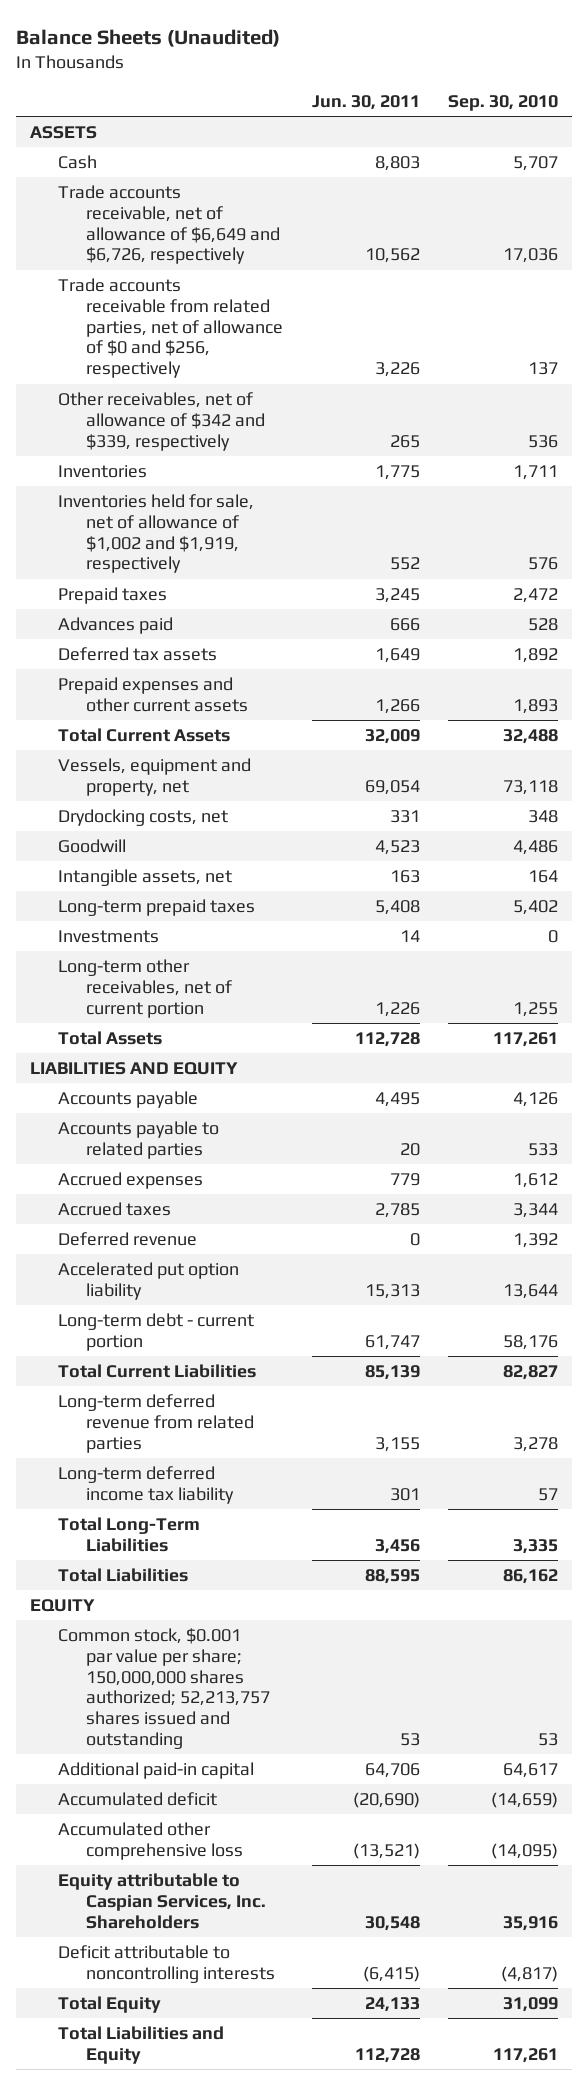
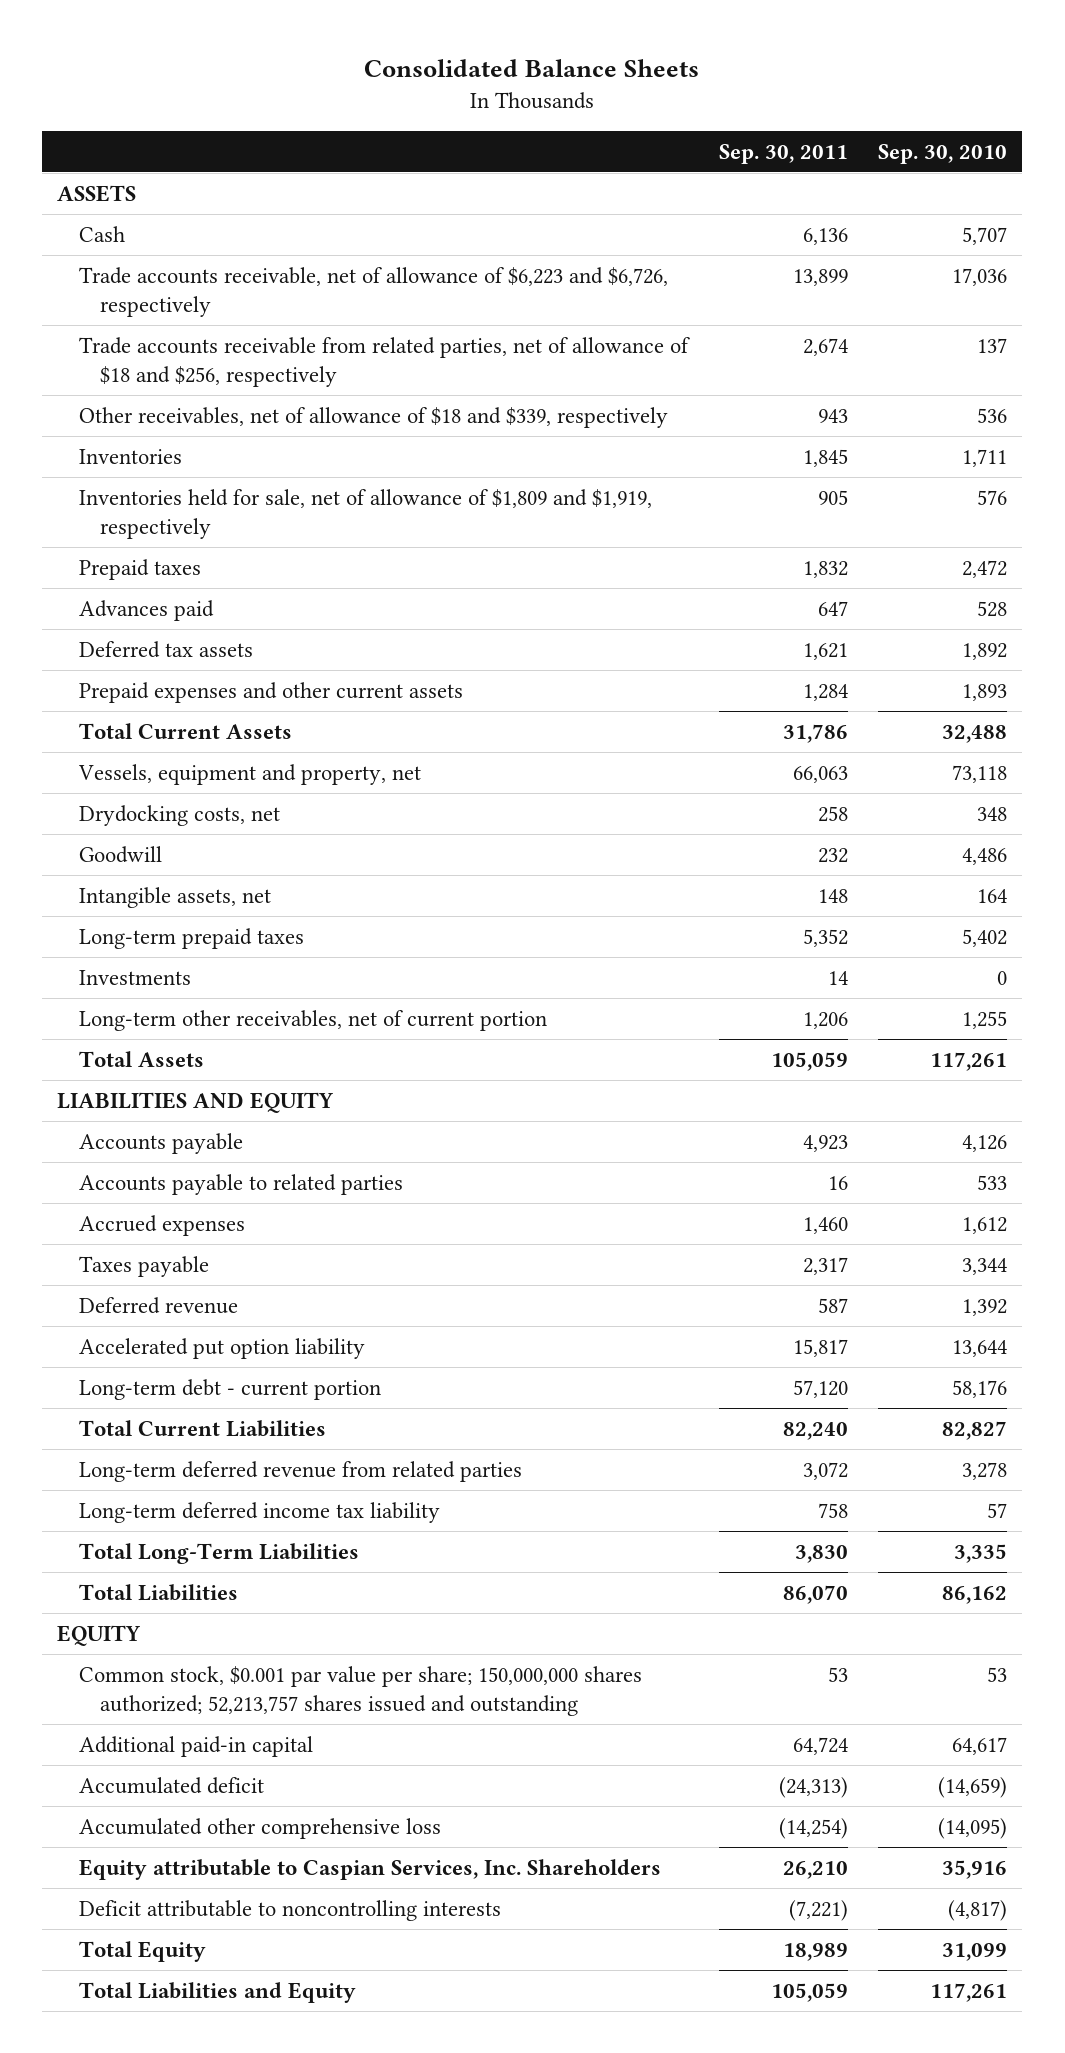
[15,28,280,47] Balance Sheets (Unaudited) -> [364,59,700,78] Consolidated Balance Sheets
[311,94,420,110] Jun. 30, 2011 -> none
none -> [718,143,848,164] Sep. 30, 2011
[58,184,281,265] Trade accounts receivable, net of allowance of $6,649 and $6,726, respectively -> [78,266,668,318] Trade accounts receivable, net of allowance of $6,223 and $6,726, respectively
[58,277,284,379] Trade accounts receivable from related parties, net of allowance of $0 and $256, respectively -> [78,336,690,388] Trade accounts receivable from related parties, net of allowance of $18 and $256, respectively
[58,391,266,451] Other receivables, net of allowance of $342 and $339, respectively -> [78,406,668,428] Other receivables, net of allowance of $18 and $339, respectively
[58,493,255,574] Inventories held for sale, net of allowance of $1,002 and $1,919, respectively -> [78,488,652,540] Inventories held for sale, net of allowance of $1,809 and $1,919, respectively
[58,1201,172,1216] Accrued taxes -> [78,1255,209,1277] Taxes payable

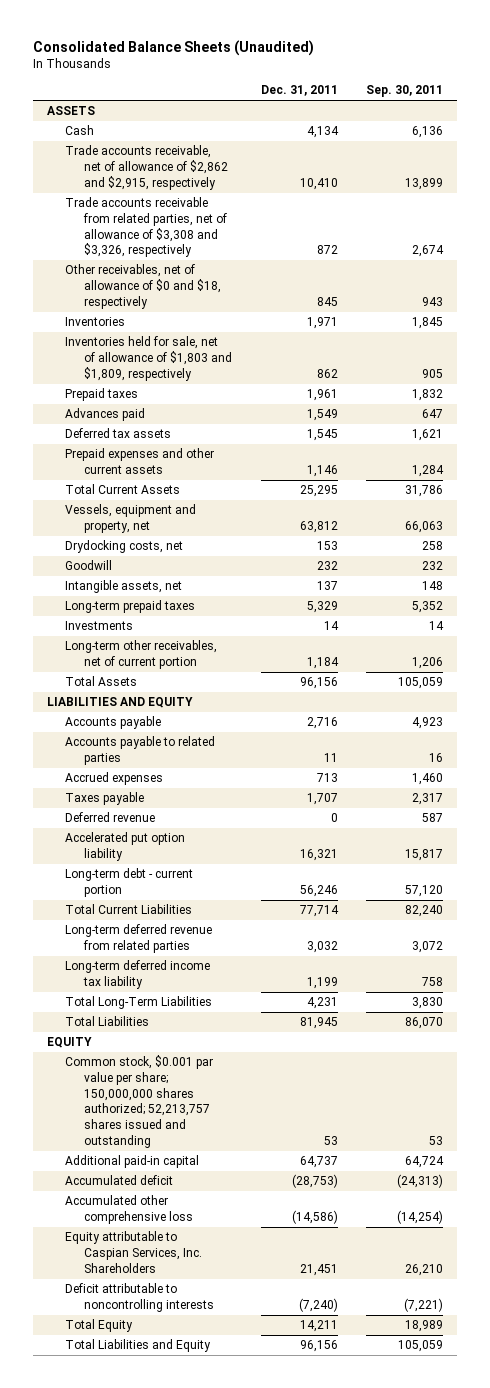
[364,59,700,78] Consolidated Balance Sheets -> [32,39,314,56] Consolidated Balance Sheets (Unaudited)
[878,143,1008,164] Sep. 30, 2010 -> none
none -> [260,85,338,97] Dec. 31, 2011
[78,266,668,318] Trade accounts receivable, net of allowance of $6,223 and $6,726, respectively -> [65,145,228,190] Trade accounts receivable, net of allowance of $2,862 and $2,915, respectively
[78,336,690,388] Trade accounts receivable from related parties, net of allowance of $18 and $256, respectively -> [65,197,227,258] Trade accounts receivable from related parties, net of allowance of $3,308 and $3,326, respectively
[78,406,668,428] Other receivables, net of allowance of $18 and $339, respectively -> [65,264,221,309] Other receivables, net of allowance of $0 and $18, respectively
[78,488,652,540] Inventories held for sale, net of allowance of $1,809 and $1,919, respectively -> [65,336,232,381] Inventories held for sale, net of allowance of $1,803 and $1,809, respectively

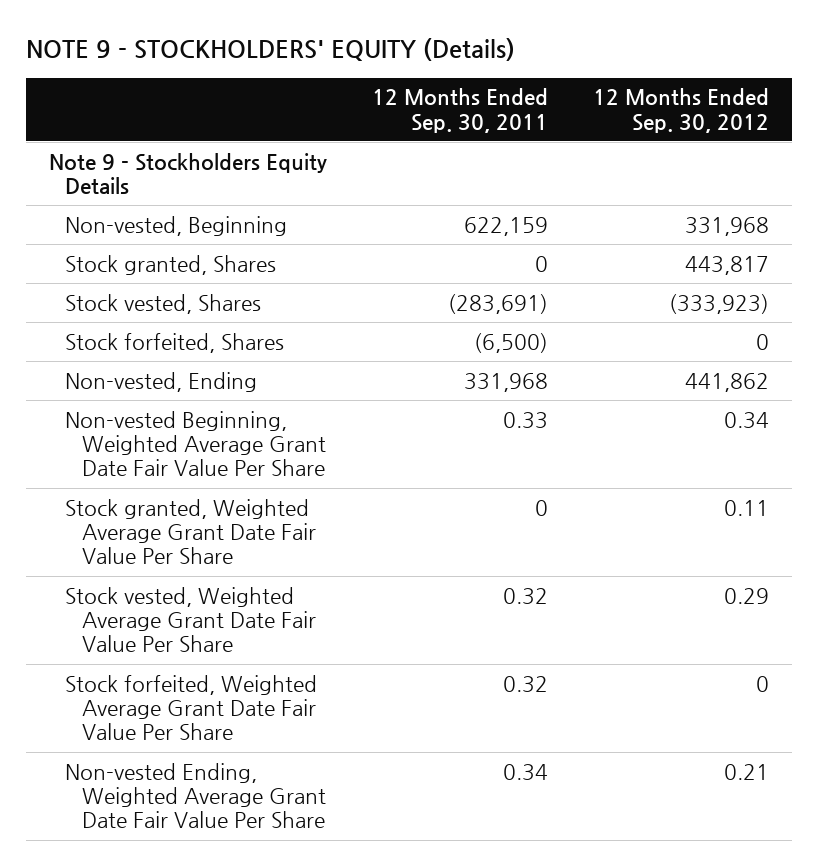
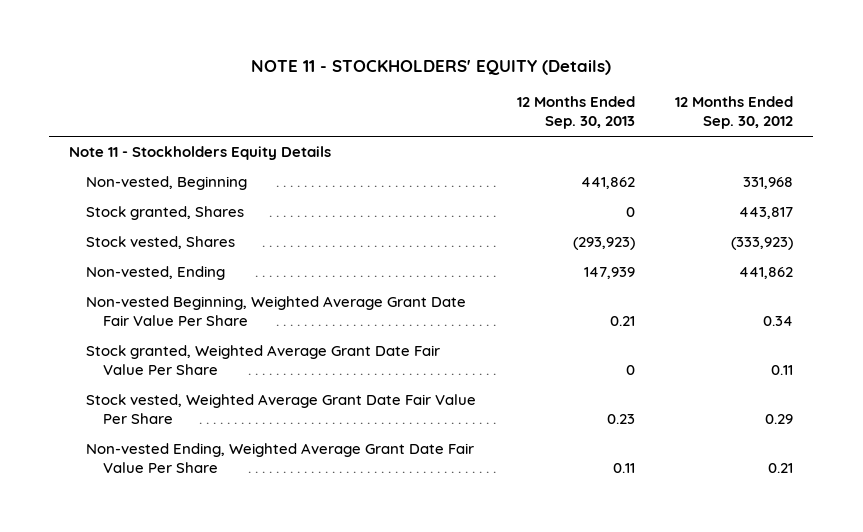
[25,38,515,62] NOTE 9 - STOCKHOLDERS' EQUITY (Details) -> [251,60,612,76] NOTE 11 - STOCKHOLDERS' EQUITY (Details)
[371,88,548,133] 12 Months Ended Sep. 30, 2011 -> none
none -> [516,96,635,130] 12 Months Ended Sep. 30, 2013
[48,152,327,194] Note 9 - Stockholders Equity Details -> [69,146,332,161] Note 11 - Stockholders Equity Details
[65,332,285,353] Stock forfeited, Shares -> none
[65,674,318,741] Stock forfeited, Weighted Average Grant Date Fair Value Per Share -> none

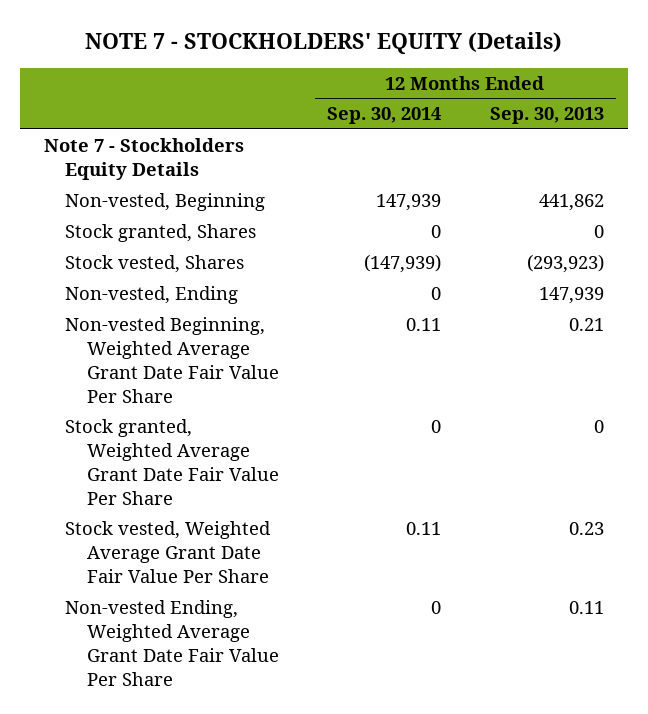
[251,60,612,76] NOTE 11 - STOCKHOLDERS' EQUITY (Details) -> [84,31,562,54] NOTE 7 - STOCKHOLDERS' EQUITY (Details)
[675,96,794,130] 12 Months Ended Sep. 30, 2012 -> none
none -> [327,107,442,125] Sep. 30, 2014
[69,146,332,161] Note 11 - Stockholders Equity Details -> [44,138,245,180] Note 7 - Stockholders Equity Details

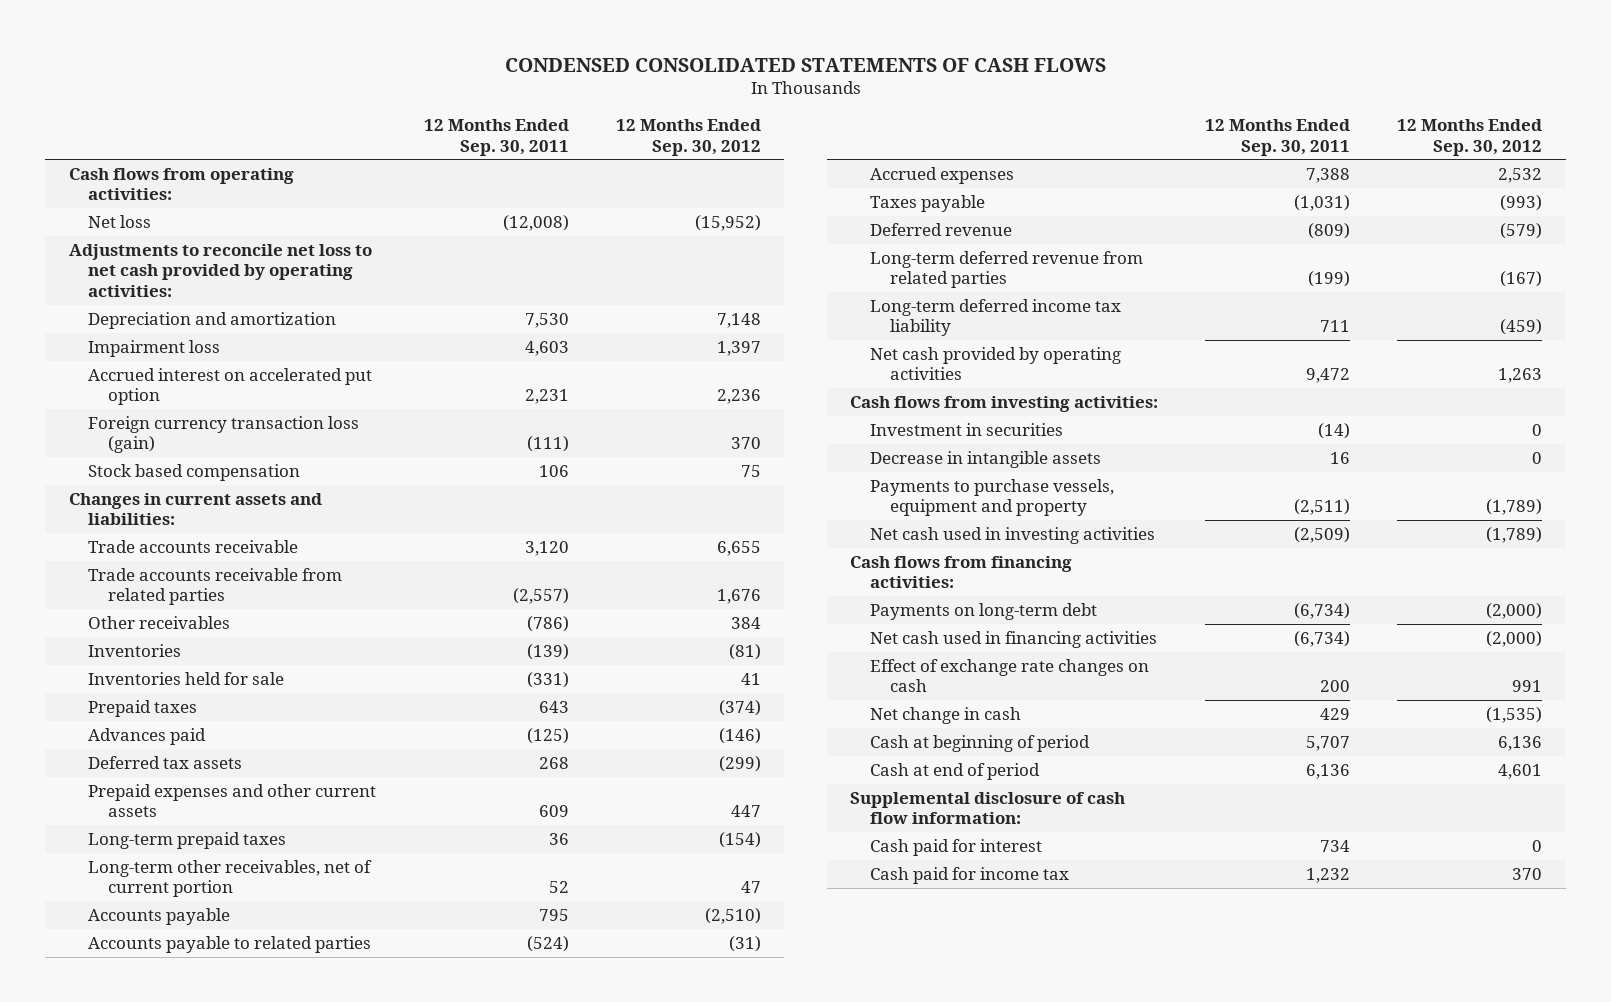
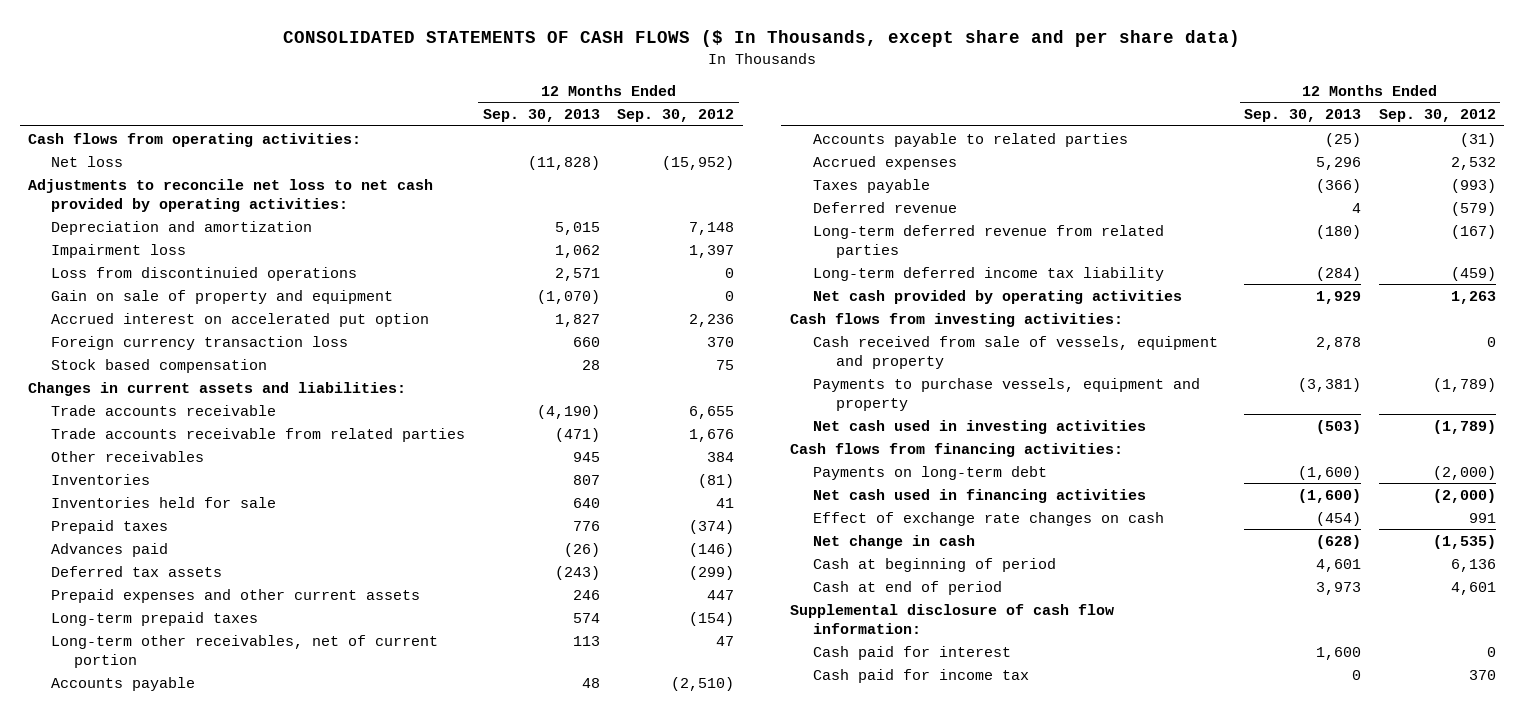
[504,57,1106,72] CONDENSED CONSOLIDATED STATEMENTS OF CASH FLOWS -> [282,30,1240,48] CONSOLIDATED STATEMENTS OF CASH FLOWS ($ In Thousands, except share and per share data)
[423,119,569,156] 12 Months Ended Sep. 30, 2011 -> none
none -> [482,109,600,123] Sep. 30, 2013
none -> [51,266,358,281] Loss from discontinuied operations
none -> [51,289,394,304] Gain on sale of property and equipment
[88,415,360,454] Foreign currency transaction loss (gain) -> [51,335,349,350] Foreign currency transaction loss
[869,422,1063,436] Investment in securities -> none
[869,450,1101,468] Decrease in intangible assets -> none
none -> [812,335,1218,369] Cash received from sale of vessels, equipment and property

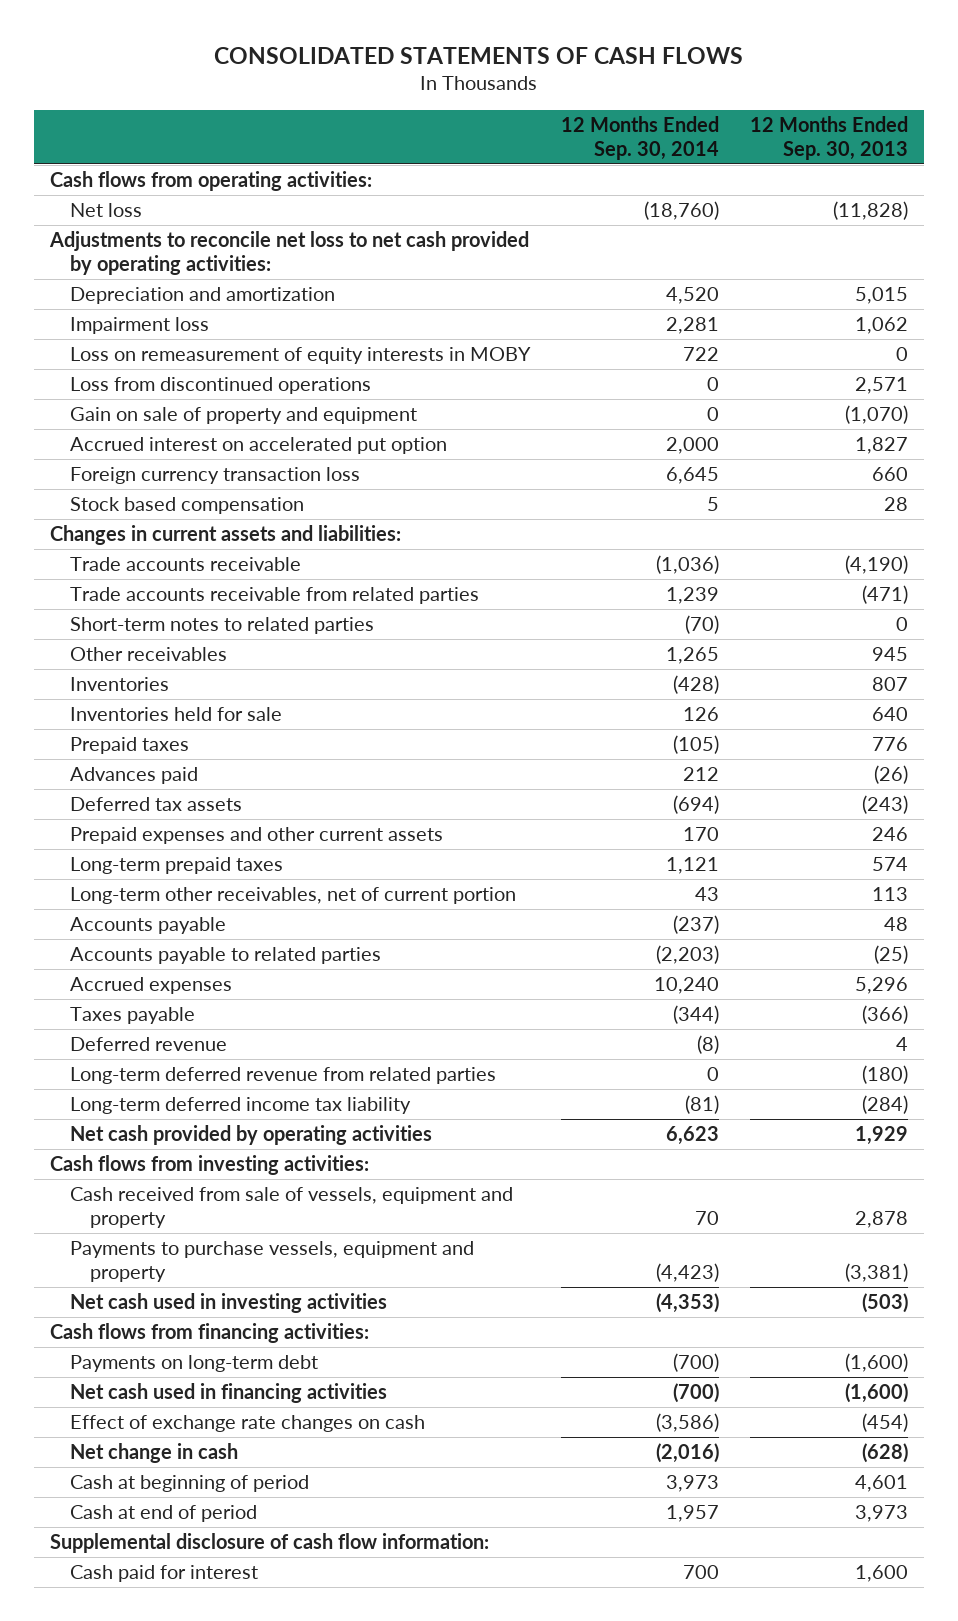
[282,30,1240,48] CONSOLIDATED STATEMENTS OF CASH FLOWS ($ In Thousands, except share and per share data) -> [213,47,743,65] CONSOLIDATED STATEMENTS OF CASH FLOWS
[617,109,735,123] Sep. 30, 2012 -> none
none -> [561,115,720,160] 12 Months Ended Sep. 30, 2014
none -> [70,347,532,365] Loss on remeasurement of equity interests in MOBY
[51,266,358,281] Loss from discontinuied operations -> [70,377,372,395] Loss from discontinued operations
none -> [70,617,375,635] Short-term notes to related parties
[812,668,1029,683] Cash paid for income tax -> none

